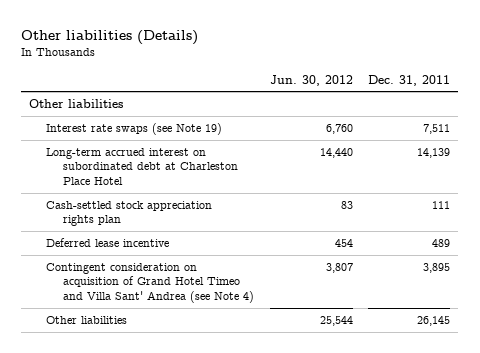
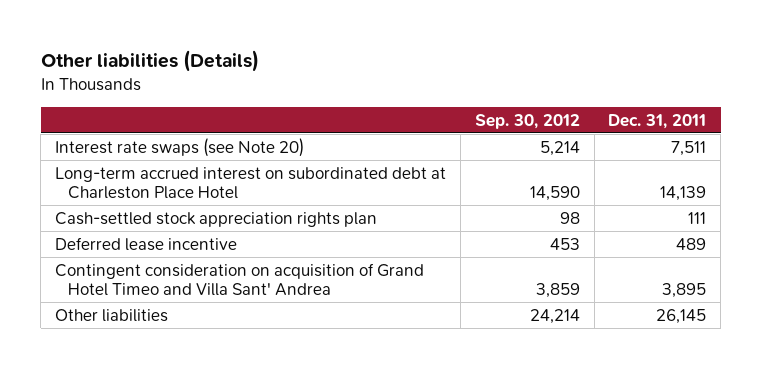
[269,74,353,86] Jun. 30, 2012 -> none
none -> [474,113,580,129] Sep. 30, 2012
[29,98,124,108] Other liabilities -> none
[46,122,223,135] Interest rate swaps (see Note 19) -> [55,137,305,157] Interest rate swaps (see Note 20)
[46,262,255,303] Contingent consideration on acquisition of Grand Hotel Timeo and Villa Sant' Andrea (see Note 4) -> [55,262,425,297] Contingent consideration on acquisition of Grand Hotel Timeo and Villa Sant' Andrea

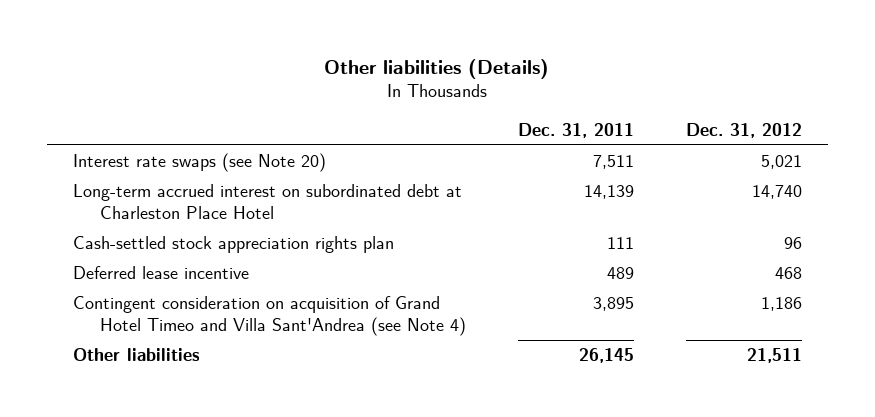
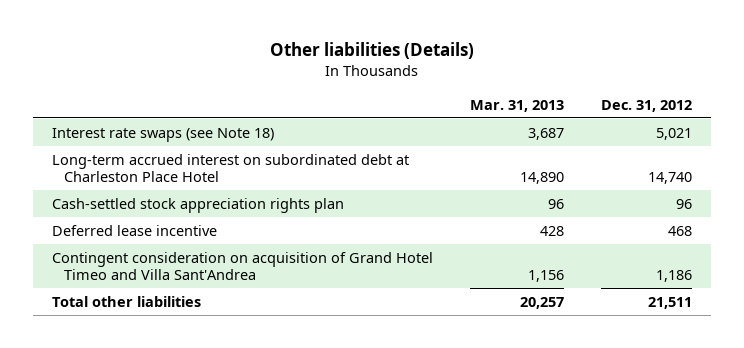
[518,122,635,138] Dec. 31, 2011 -> none
none -> [470,99,565,112] Mar. 31, 2013
[72,153,326,173] Interest rate swaps (see Note 20) -> [51,127,274,142] Interest rate swaps (see Note 18)
[72,296,467,336] Contingent consideration on acquisition of Grand Hotel Timeo and Villa Sant'Andrea (see Note 4) -> [51,251,433,280] Contingent consideration on acquisition of Grand Hotel Timeo and Villa Sant'Andrea
[72,348,200,362] Other liabilities -> [51,295,201,307] Total other liabilities

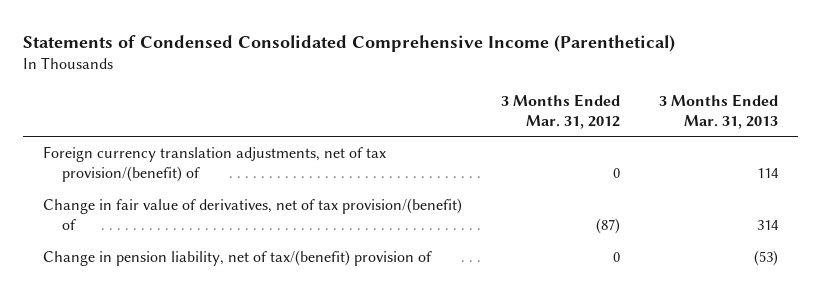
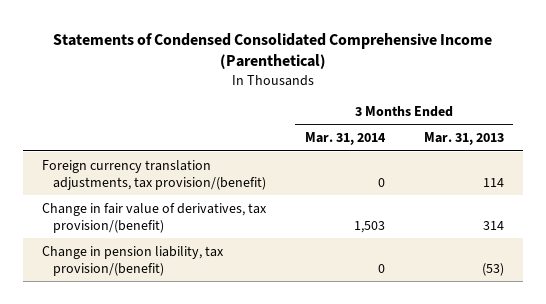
[501,93,621,129] 3 Months Ended Mar. 31, 2012 -> none
none -> [304,132,386,146] Mar. 31, 2014
[42,145,386,183] Foreign currency translation adjustments, net of tax provision/(benefit) of -> [42,159,267,190] Foreign currency translation adjustments, tax provision/(benefit)
[42,197,462,231] Change in fair value of derivatives, net of tax provision/(benefit) of -> [42,202,268,233] Change in fair value of derivatives, tax provision/(benefit)
[42,249,432,266] Change in pension liability, net of tax/(benefit) provision of -> [42,245,225,276] Change in pension liability, tax provision/(benefit)

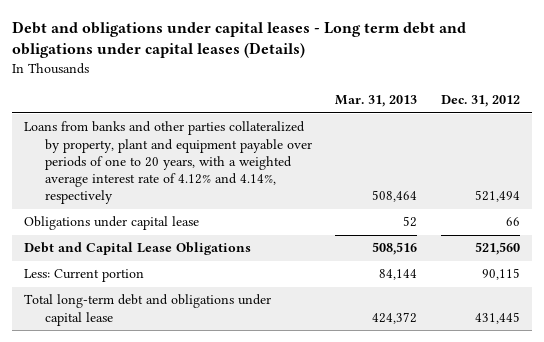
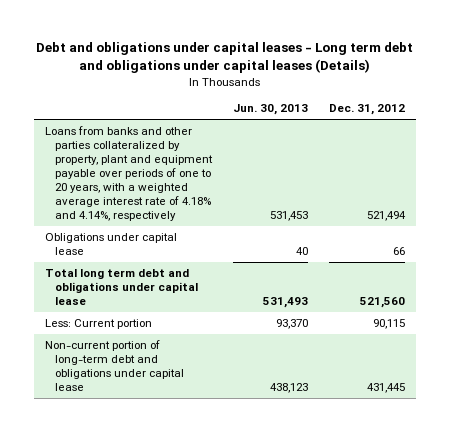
[335,95,418,108] Mar. 31, 2013 -> none
none -> [233,104,309,116] Jun. 30, 2013
[23,121,312,205] Loans from banks and other parties collateralized by property, plant and equipment payable over periods of one to 20 years, with a weighted average interest rate of 4.12% and 4.14%, respectively -> [44,126,214,222] Loans from banks and other parties collateralized by property, plant and equipment payable over periods of one to 20 years, with a weighted average interest rate of 4.18% and 4.14%, respectively
[23,242,251,256] Debt and Capital Lease Obligations -> [44,269,199,306] Total long term debt and obligations under capital lease
[23,294,271,326] Total long-term debt and obligations under capital lease -> [44,340,185,392] Non-current portion of long-term debt and obligations under capital lease

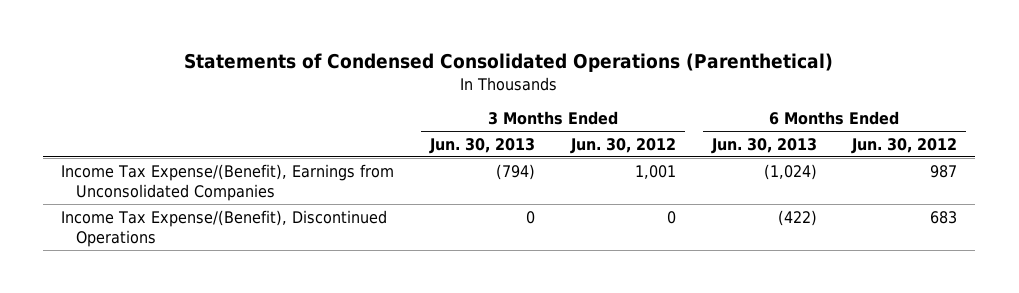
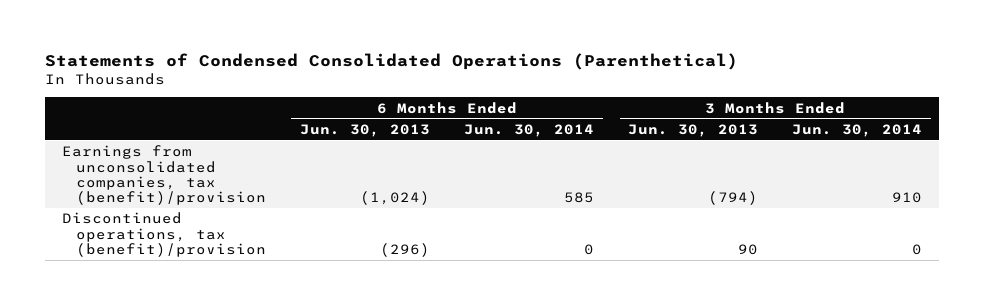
[569,137,676,154] Jun. 30, 2012 -> none
[851,137,958,154] Jun. 30, 2012 -> none
none -> [464,123,595,137] Jun. 30, 2014
none -> [792,123,923,137] Jun. 30, 2014
[61,163,395,202] Income Tax Expense/(Benefit), Earnings from Unconsolidated Companies -> [62,145,266,206] Earnings from unconsolidated companies, tax (benefit)/provision
[61,209,388,248] Income Tax Expense/(Benefit), Discontinued Operations -> [62,212,266,257] Discontinued operations, tax (benefit)/provision
[525,210,535,224] 0 -> [738,243,759,255] 90
[777,209,817,226] (422) -> [379,242,430,257] (296)

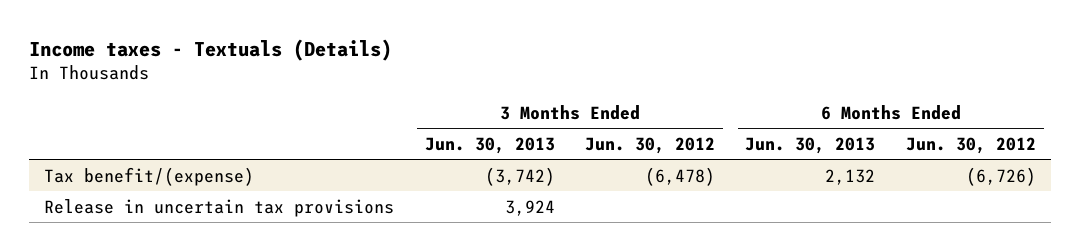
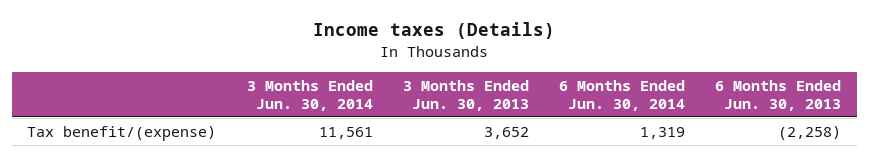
[28,38,392,61] Income taxes - Textuals (Details) -> [313,21,556,39] Income taxes (Details)
[585,136,716,154] Jun. 30, 2012 -> none
[905,136,1036,154] Jun. 30, 2012 -> none
none -> [246,79,373,112] 3 Months Ended Jun. 30, 2014
none -> [559,79,686,112] 6 Months Ended Jun. 30, 2014
[44,198,395,217] Release in uncertain tax provisions -> none
[484,166,555,186] (3,742) -> [483,126,529,139] 3,652
[825,168,876,185] 2,132 -> [778,125,842,140] (2,258)

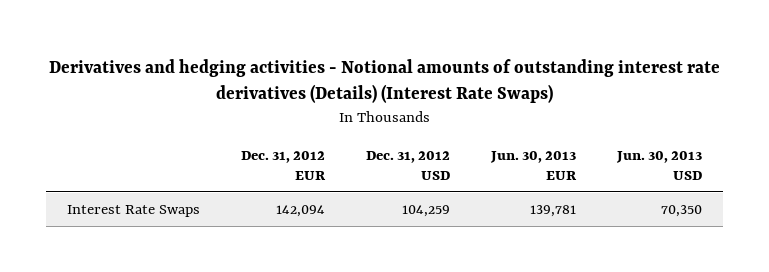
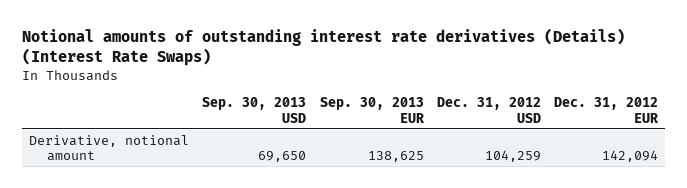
[48,58,720,103] Derivatives and hedging activities - Notional amounts of outstanding interest rate derivatives (Details) (Interest Rate Swaps) -> [22,28,626,67] Notional amounts of outstanding interest rate derivatives (Details) (Interest Rate Swaps)
[490,150,578,181] Jun. 30, 2013 EUR -> none
[616,150,703,181] Jun. 30, 2013 USD -> none
none -> [202,97,307,124] Sep. 30, 2013 USD
none -> [319,97,425,124] Sep. 30, 2013 EUR
[67,205,201,218] Interest Rate Swaps -> [28,134,189,162] Derivative, notional amount

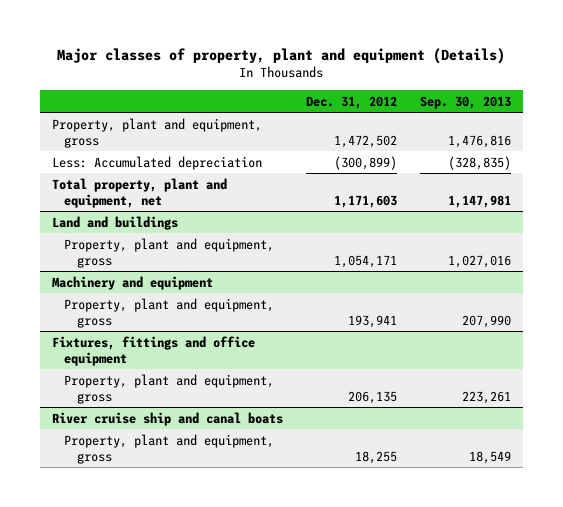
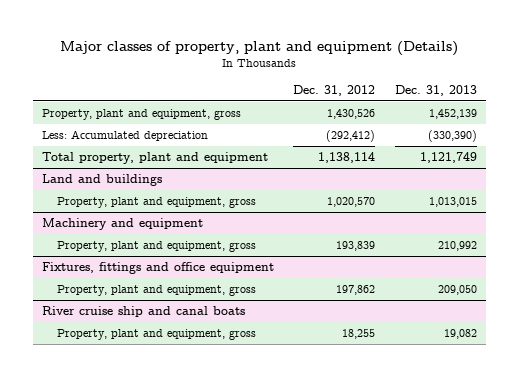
[419,95,511,109] Sep. 30, 2013 -> none
none -> [394,84,477,96] Dec. 31, 2013
[333,134,397,148] 1,472,502 -> [327,109,376,120] 1,430,526
[333,155,397,170] (300,899) -> [326,130,376,143] (292,412)
[51,177,227,208] Total property, plant and equipment, net -> [42,152,269,165] Total property, plant and equipment
[333,194,397,208] 1,171,603 -> [318,152,376,164] 1,138,114
[333,254,397,268] 1,054,171 -> [327,197,376,208] 1,020,570
[347,314,397,328] 193,941 -> [336,241,376,252] 193,839
[347,390,397,404] 206,135 -> [336,285,376,296] 197,862

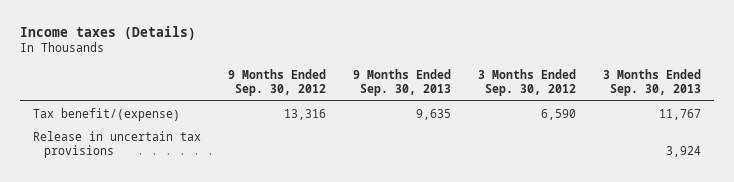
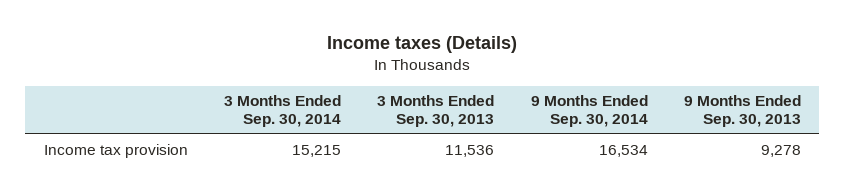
[227,69,326,97] 9 Months Ended Sep. 30, 2012 -> none
[477,69,576,97] 3 Months Ended Sep. 30, 2012 -> none
none -> [223,94,341,128] 3 Months Ended Sep. 30, 2014
none -> [530,94,648,128] 9 Months Ended Sep. 30, 2014
[32,130,201,158] Release in uncertain tax provisions -> none
[32,107,180,121] Tax benefit/(expense) -> [43,144,188,159] Income tax provision
[415,108,451,120] 9,635 -> [761,145,802,158] 9,278
[658,108,701,120] 11,767 -> [445,145,495,158] 11,536

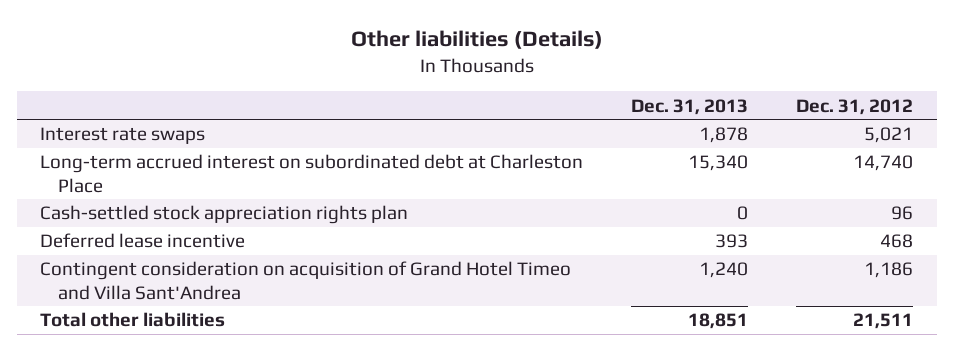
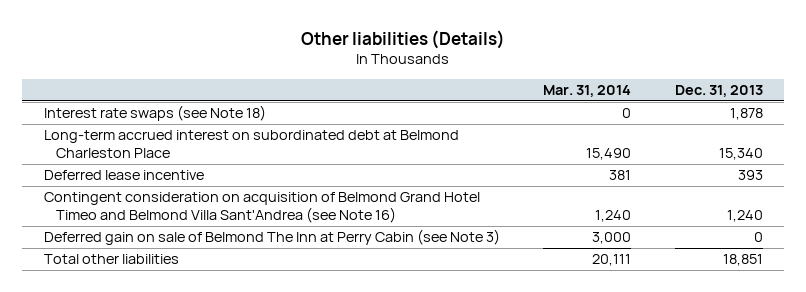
[795,98,913,115] Dec. 31, 2012 -> none
none -> [543,85,632,98] Mar. 31, 2014
[40,205,409,225] Cash-settled stock appreciation rights plan -> none
[40,127,206,145] Interest rate swaps -> [43,105,266,122] Interest rate swaps (see Note 18)
[40,154,584,193] Long-term accrued interest on subordinated debt at Charleston Place -> [43,130,459,159] Long-term accrued interest on subordinated debt at Belmond Charleston Place
[40,261,572,300] Contingent consideration on acquisition of Grand Hotel Timeo and Villa Sant'Andrea -> [43,192,480,224] Contingent consideration on acquisition of Belmond Grand Hotel Timeo and Belmond Villa Sant'Andrea (see Note 16)
none -> [43,229,500,246] Deferred gain on sale of Belmond The Inn at Perry Cabin (see Note 3)

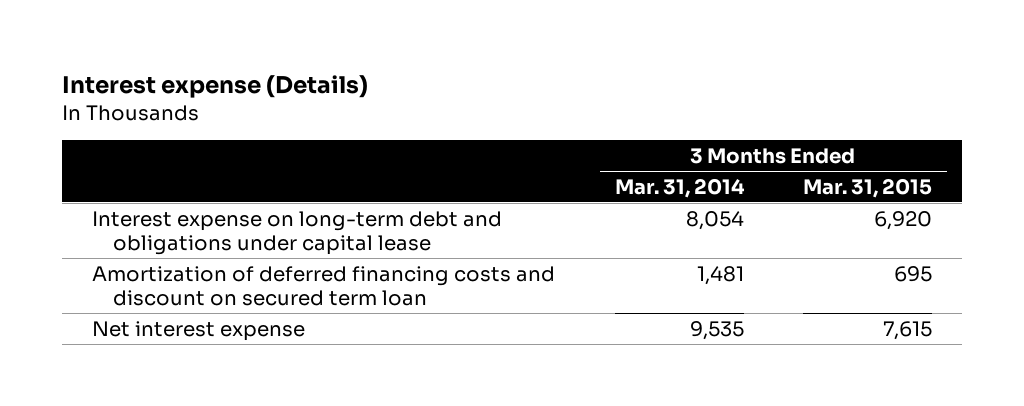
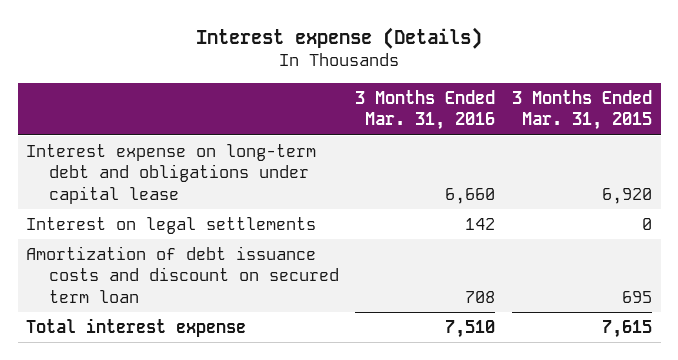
[614,177,745,198] Mar. 31, 2014 -> none
none -> [355,89,496,131] 3 Months Ended Mar. 31, 2016
none -> [25,216,316,234] Interest on legal settlements
[91,265,555,306] Amortization of deferred financing costs and discount on secured term loan -> [25,245,339,304] Amortization of debt issuance costs and discount on secured term loan
[91,320,305,341] Net interest expense -> [25,317,246,337] Total interest expense

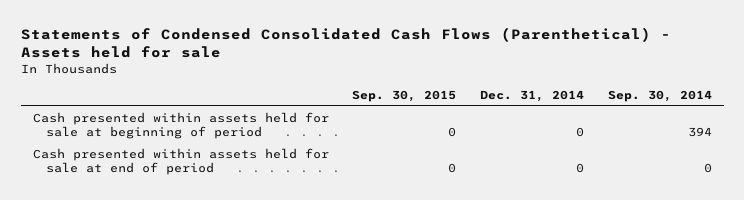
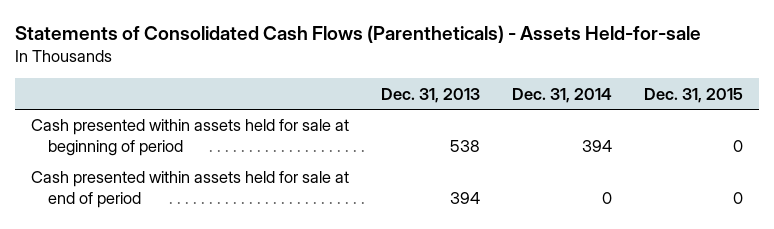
[20,26,671,58] Statements of Condensed Consolidated Cash Flows (Parenthetical) - Assets held for sale -> [14,25,701,44] Statements of Consolidated Cash Flows (Parentheticals) - Assets Held-for-sale
[352,89,457,102] Sep. 30, 2015 -> none
[607,89,712,102] Sep. 30, 2014 -> none
none -> [380,87,480,103] Dec. 31, 2013
none -> [644,87,744,103] Dec. 31, 2015
[576,127,585,138] 0 -> [581,140,612,153] 394

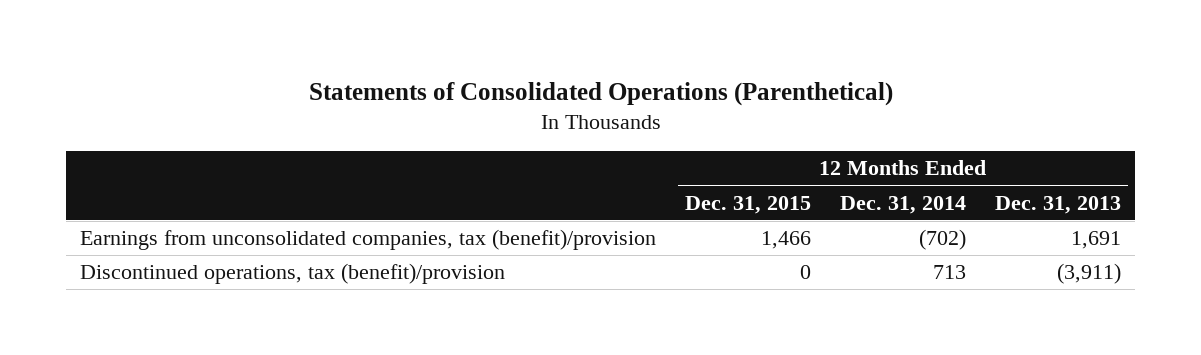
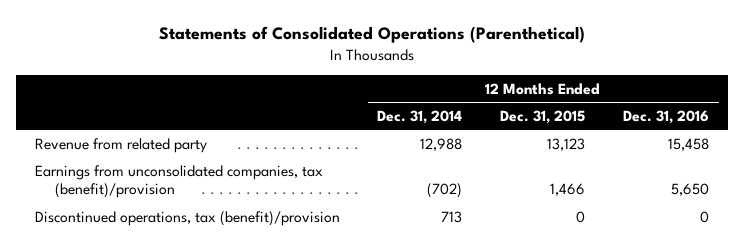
[994,195,1121,214] Dec. 31, 2013 -> none
none -> [623,109,710,124] Dec. 31, 2016
none -> [34,137,207,153] Revenue from related party

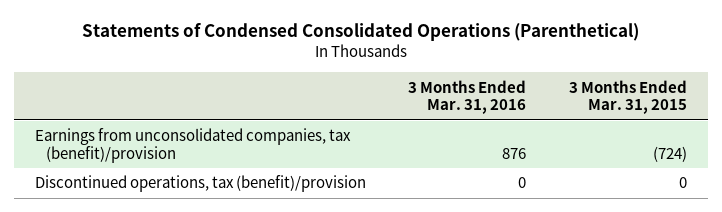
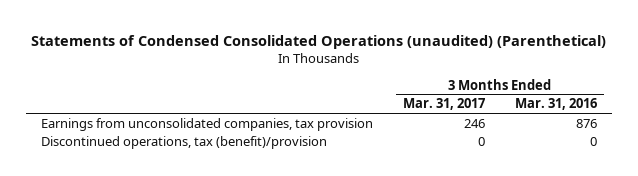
[81,23,639,42] Statements of Condensed Consolidated Operations (Parenthetical) -> [31,35,607,50] Statements of Condensed Consolidated Operations (unaudited) (Parenthetical)
[568,79,687,115] 3 Months Ended Mar. 31, 2015 -> none
none -> [403,98,486,111] Mar. 31, 2017
[35,128,352,163] Earnings from unconsolidated companies, tax (benefit)/provision -> [41,117,374,131] Earnings from unconsolidated companies, tax provision

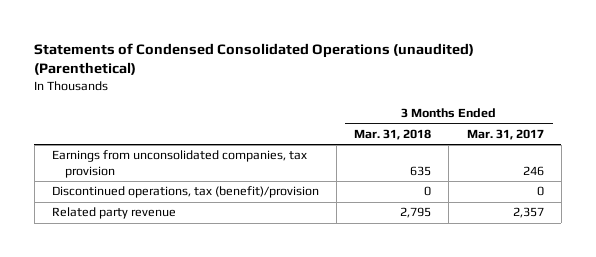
[514,98,597,111] Mar. 31, 2016 -> none
none -> [354,128,432,140] Mar. 31, 2018
none -> [51,207,176,220] Related party revenue

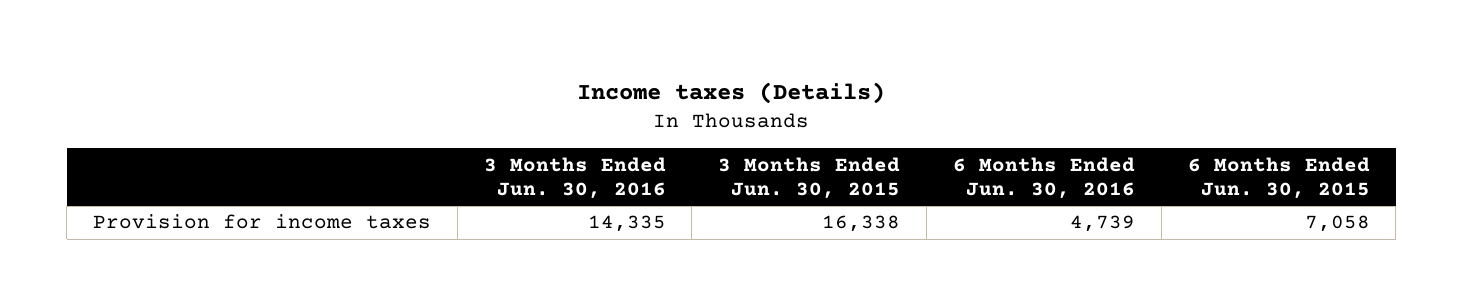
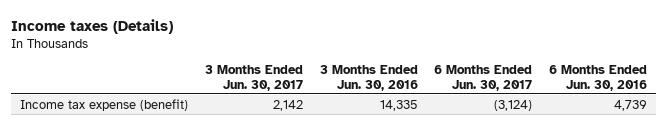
[718,156,901,200] 3 Months Ended Jun. 30, 2015 -> none
[1187,156,1370,200] 6 Months Ended Jun. 30, 2015 -> none
none -> [204,64,303,91] 3 Months Ended Jun. 30, 2017
none -> [434,64,533,91] 6 Months Ended Jun. 30, 2017
[92,214,431,230] Provision for income taxes -> [19,98,188,111] Income tax expense (benefit)

